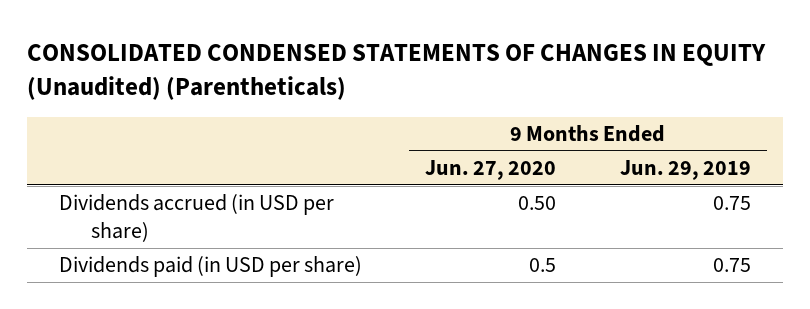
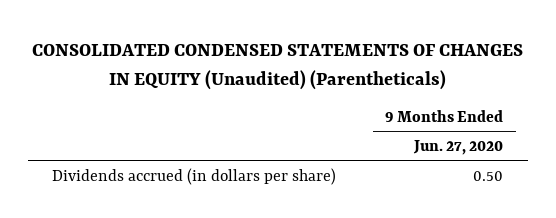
[620,159,752,180] Jun. 29, 2019 -> none
[58,256,362,278] Dividends paid (in USD per share) -> none
[58,194,334,243] Dividends accrued (in USD per share) -> [52,167,337,185] Dividends accrued (in dollars per share)

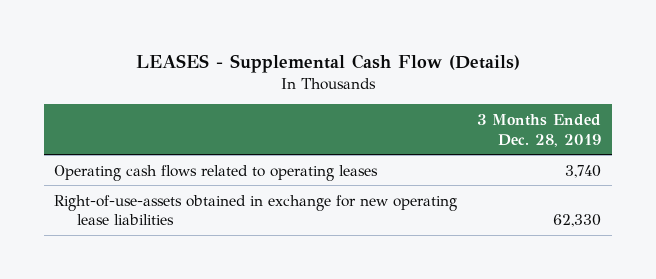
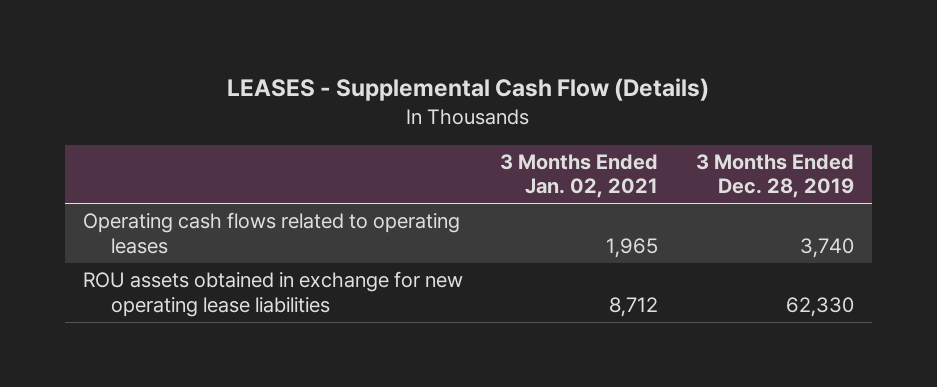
none -> [500,153,659,199] 3 Months Ended Jan. 02, 2021
[54,194,458,226] Right-of-use-assets obtained in exchange for new operating lease liabilities -> [83,271,464,317] ROU assets obtained in exchange for new operating lease liabilities

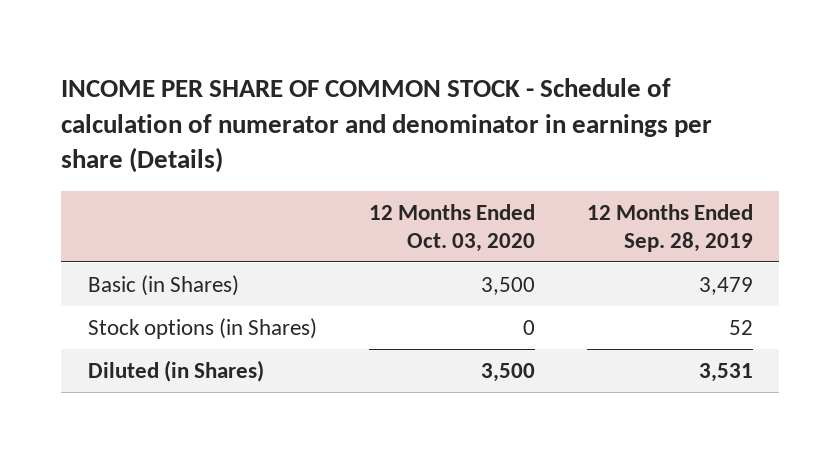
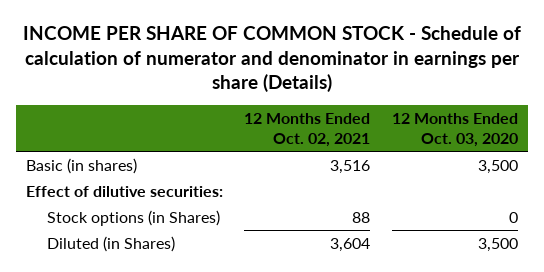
[586,204,753,252] 12 Months Ended Sep. 28, 2019 -> none
none -> [244,112,371,148] 12 Months Ended Oct. 02, 2021
[87,274,239,296] Basic (in Shares) -> [26,157,138,174] Basic (in shares)
none -> [26,185,224,197] Effect of dilutive securities:

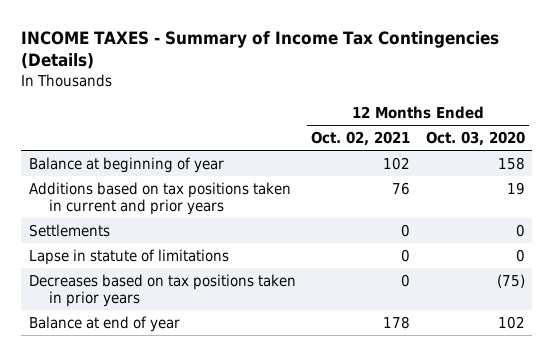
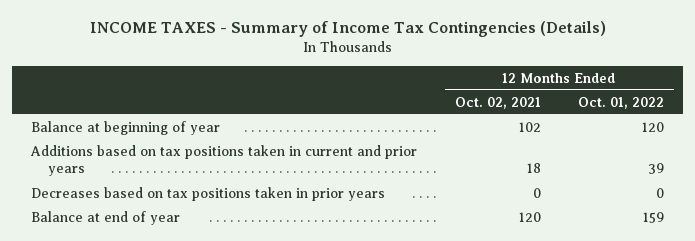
[425,131,525,147] Oct. 03, 2020 -> none
none -> [578,96,665,109] Oct. 01, 2022
[28,223,110,237] Settlements -> none
[28,248,229,265] Lapse in statute of limitations -> none
[392,181,411,195] 76 -> [526,163,541,174] 18
[383,315,411,329] 178 -> [518,211,541,222] 120

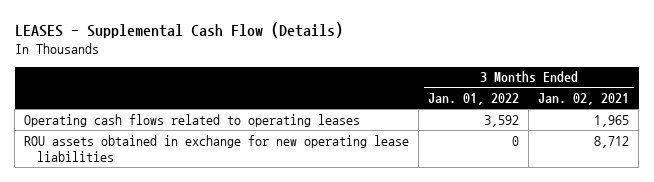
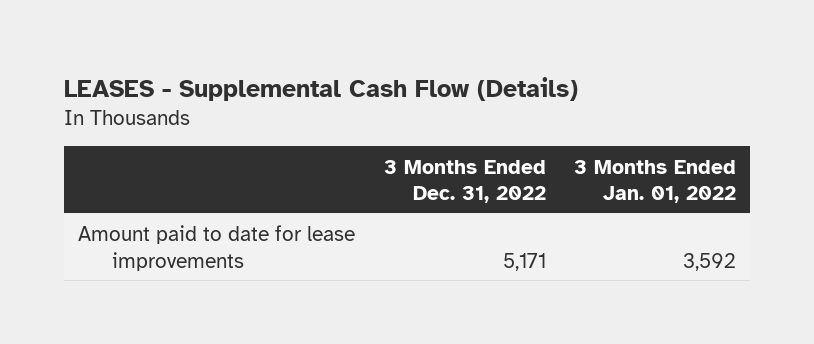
[538,93,630,106] Jan. 02, 2021 -> none
none -> [383,159,546,203] 3 Months Ended Dec. 31, 2022
[24,134,410,163] ROU assets obtained in exchange for new operating lease liabilities -> none
[24,113,361,127] Operating cash flows related to operating leases -> [78,225,356,271] Amount paid to date for lease improvements

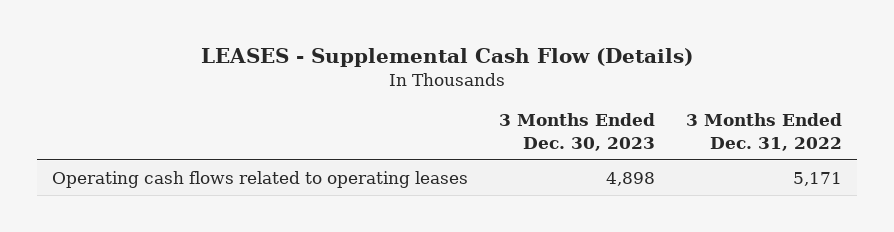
[574,159,737,203] 3 Months Ended Jan. 01, 2022 -> none
none -> [498,113,655,151] 3 Months Ended Dec. 30, 2023
[78,225,356,271] Amount paid to date for lease improvements -> [52,171,469,189] Operating cash flows related to operating leases

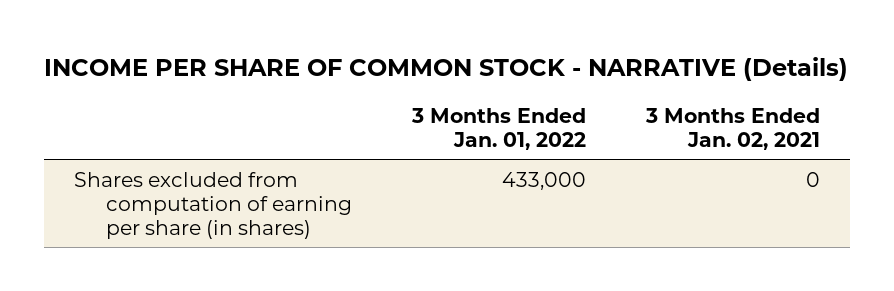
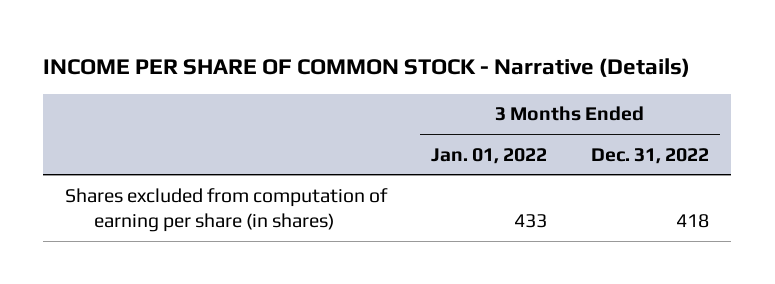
[43,56,848,81] INCOME PER SHARE OF COMMON STOCK - NARRATIVE (Details) -> [43,57,691,77] INCOME PER SHARE OF COMMON STOCK - Narrative (Details)
[645,108,821,151] 3 Months Ended Jan. 02, 2021 -> none
none -> [591,147,710,164] Dec. 31, 2022
[502,171,587,190] 433,000 -> [514,214,548,229] 433

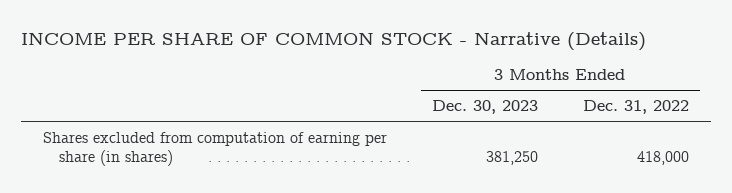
[431,147,548,164] Jan. 01, 2022 -> none
none -> [431,100,538,115] Dec. 30, 2023
[676,214,710,229] 418 -> [636,151,689,166] 418,000

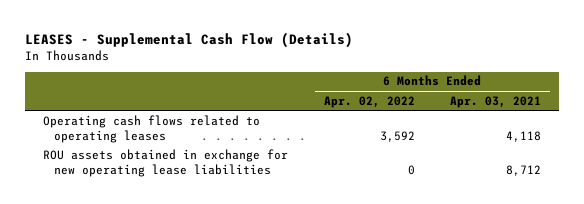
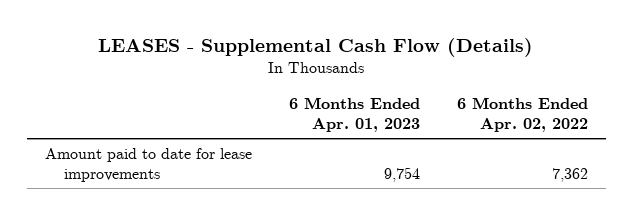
[450,95,542,108] Apr. 03, 2021 -> none
none -> [288,97,420,133] 6 Months Ended Apr. 01, 2023
[42,114,260,143] Operating cash flows related to operating leases -> none
[42,148,288,177] ROU assets obtained in exchange for new operating lease liabilities -> none
none -> [45,148,253,183] Amount paid to date for lease improvements

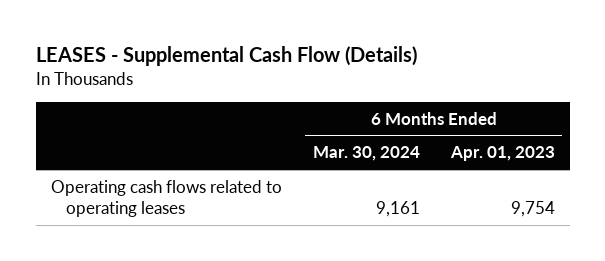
[456,97,588,133] 6 Months Ended Apr. 02, 2022 -> none
none -> [312,146,420,162] Mar. 30, 2024
[45,148,253,183] Amount paid to date for lease improvements -> [50,179,282,217] Operating cash flows related to operating leases

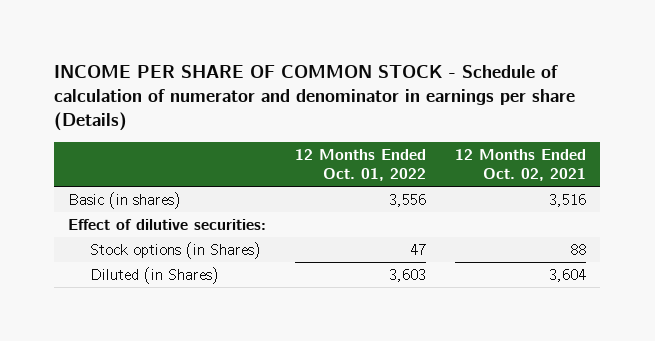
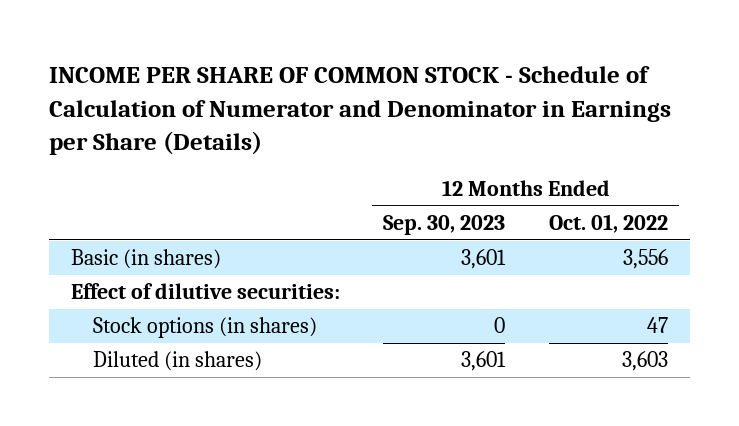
[54,65,576,132] INCOME PER SHARE OF COMMON STOCK - Schedule of calculation of numerator and denominator in earnings per share (Details) -> [49,65,672,156] INCOME PER SHARE OF COMMON STOCK - Schedule of Calculation of Numerator and Denominator in Earnings per Share (Details)
[455,148,587,182] 12 Months Ended Oct. 02, 2021 -> none
none -> [383,215,506,236] Sep. 30, 2023
[90,241,262,259] Stock options (in Shares) -> [93,317,318,339] Stock options (in shares)
[90,266,220,284] Diluted (in Shares) -> [93,351,263,372] Diluted (in shares)

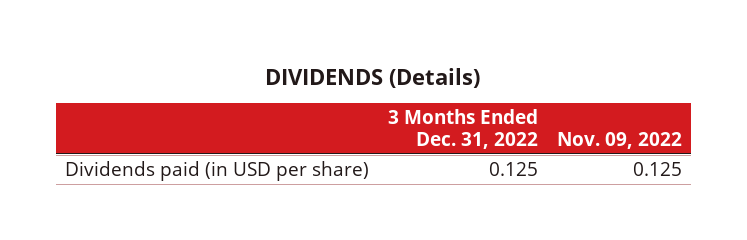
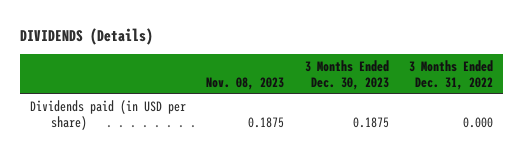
[556,131,682,149] Nov. 09, 2022 -> none
none -> [206,76,285,90] Nov. 08, 2023
none -> [304,59,389,90] 3 Months Ended Dec. 30, 2023
[488,162,538,177] 0.125 -> [463,117,494,129] 0.000

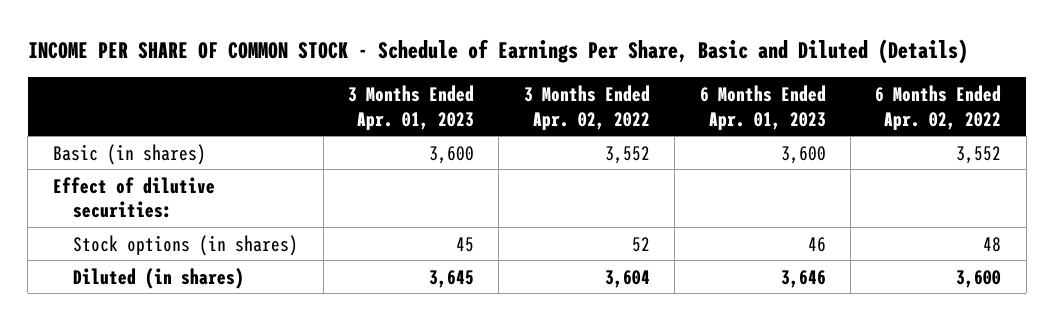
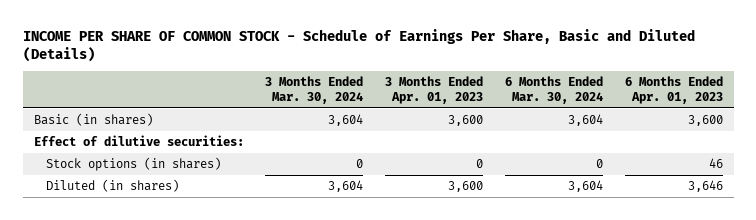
[523,84,650,130] 3 Months Ended Apr. 02, 2022 -> none
[875,84,1002,130] 6 Months Ended Apr. 02, 2022 -> none
none -> [265,76,364,105] 3 Months Ended Mar. 30, 2024
none -> [504,76,603,105] 6 Months Ended Mar. 30, 2024
[456,236,475,252] 45 -> [476,159,484,169] 0
[429,269,475,288] 3,645 -> [448,181,484,193] 3,600

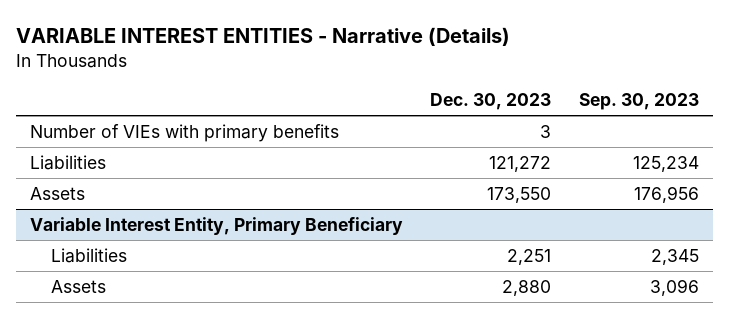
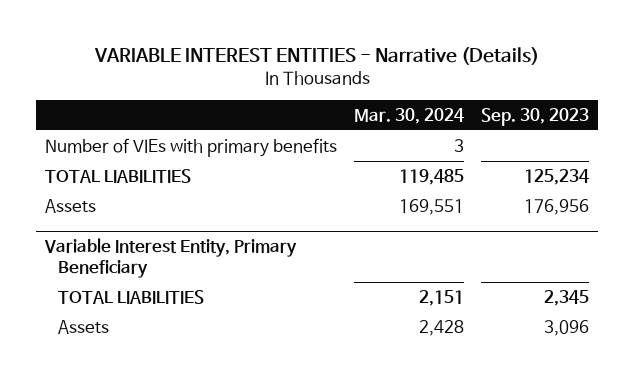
[430,92,552,110] Dec. 30, 2023 -> none
none -> [353,107,464,124] Mar. 30, 2024
[29,154,106,170] Liabilities -> [44,168,191,183] TOTAL LIABILITIES
[50,247,127,263] Liabilities -> [58,289,205,304] TOTAL LIABILITIES

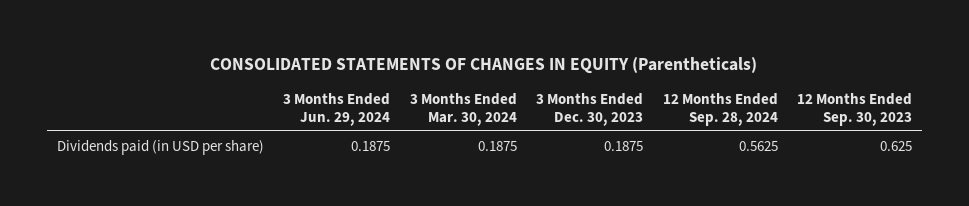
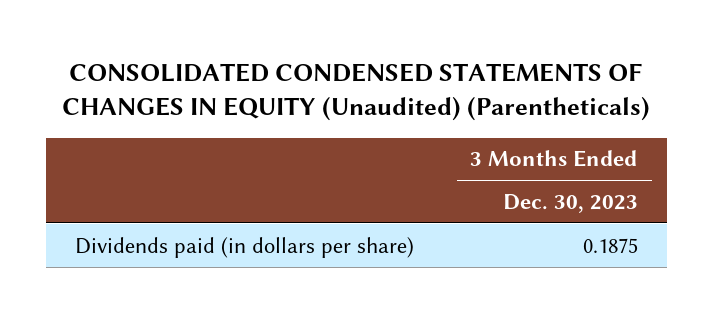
[210,57,758,75] CONSOLIDATED STATEMENTS OF CHANGES IN EQUITY (Parentheticals) -> [62,62,651,122] CONSOLIDATED CONDENSED STATEMENTS OF CHANGES IN EQUITY (Unaudited) (Parentheticals)
[283,93,391,127] 3 Months Ended Jun. 29, 2024 -> none
[409,93,517,127] 3 Months Ended Mar. 30, 2024 -> none
[662,93,778,127] 12 Months Ended Sep. 28, 2024 -> none
[797,93,913,127] 12 Months Ended Sep. 30, 2023 -> none
[56,139,264,155] Dividends paid (in USD per share) -> [74,236,414,258] Dividends paid (in dollars per share)

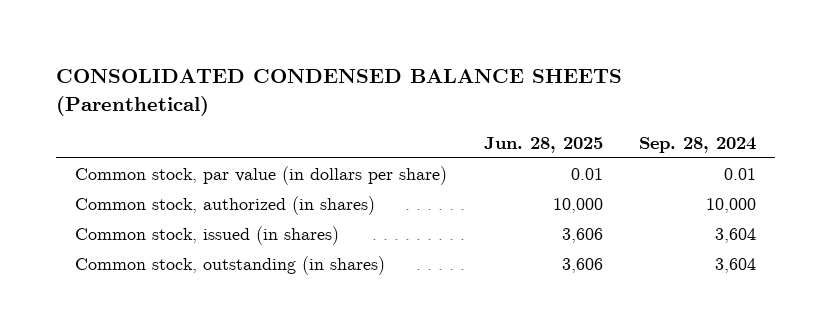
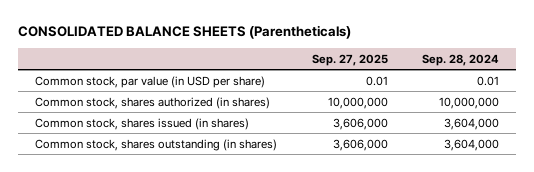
[56,69,623,116] CONSOLIDATED CONDENSED BALANCE SHEETS (Parenthetical) -> [17,25,351,40] CONSOLIDATED BALANCE SHEETS (Parentheticals)
[483,137,603,154] Jun. 28, 2025 -> none
none -> [311,53,388,66] Sep. 27, 2025
[74,165,447,185] Common stock, par value (in dollars per share) -> [35,75,266,88] Common stock, par value (in USD per share)
[74,195,375,215] Common stock, authorized (in shares) -> [35,96,271,109] Common stock, shares authorized (in shares)
[706,197,757,213] 10,000 -> [439,96,500,109] 10,000,000
[74,225,339,245] Common stock, issued (in shares) -> [35,117,250,130] Common stock, shares issued (in shares)
[715,227,757,243] 3,604 -> [444,117,500,130] 3,604,000
[74,255,385,275] Common stock, outstanding (in shares) -> [35,138,278,151] Common stock, shares outstanding (in shares)
[715,257,757,273] 3,604 -> [444,138,500,151] 3,604,000

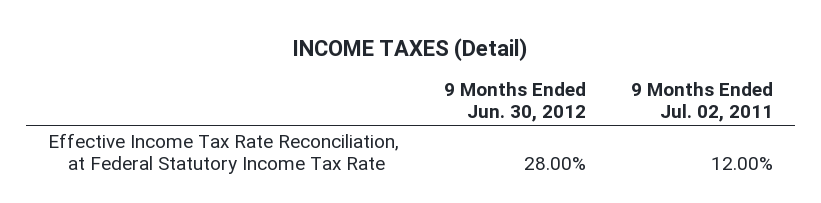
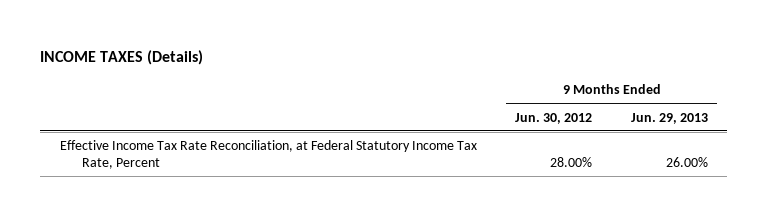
[292,37,528,61] INCOME TAXES (Detail) -> [40,50,204,66] INCOME TAXES (Details)
[630,81,773,123] 9 Months Ended Jul. 02, 2011 -> none
none -> [630,112,708,124] Jun. 29, 2013
[48,132,400,175] Effective Income Tax Rate Reconciliation, at Federal Statutory Income Tax Rate -> [59,140,477,170] Effective Income Tax Rate Reconciliation, at Federal Statutory Income Tax Rate, Percent

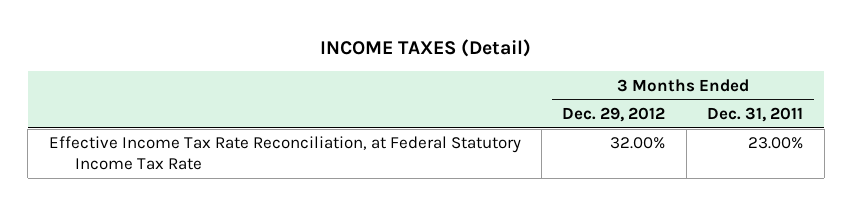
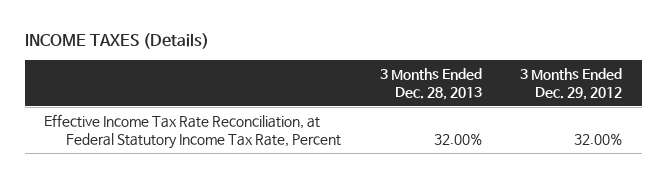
[319,39,531,58] INCOME TAXES (Detail) -> [24,33,209,50] INCOME TAXES (Details)
[707,106,804,122] Dec. 31, 2011 -> none
none -> [379,68,482,100] 3 Months Ended Dec. 28, 2013
[48,136,521,171] Effective Income Tax Rate Reconciliation, at Federal Statutory Income Tax Rate -> [44,114,341,149] Effective Income Tax Rate Reconciliation, at Federal Statutory Income Tax Rate, Percent

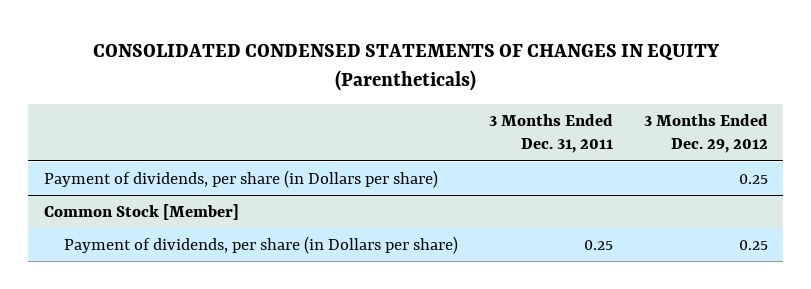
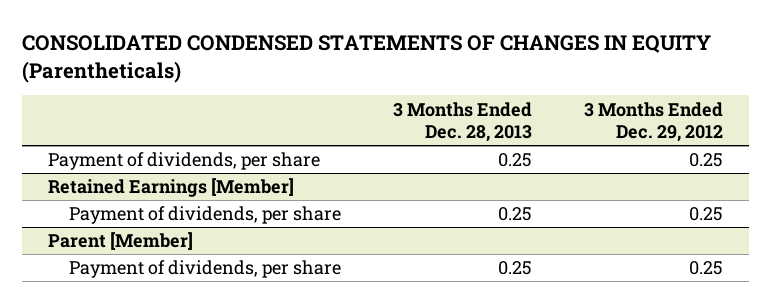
[489,114,614,154] 3 Months Ended Dec. 31, 2011 -> none
none -> [392,101,532,142] 3 Months Ended Dec. 28, 2013
[43,203,239,220] Common Stock [Member] -> none
[43,169,438,188] Payment of dividends, per share (in Dollars per share) -> [48,152,321,171] Payment of dividends, per share
none -> [48,178,295,198] Retained Earnings [Member]
[64,235,459,254] Payment of dividends, per share (in Dollars per share) -> [68,206,341,225] Payment of dividends, per share
none -> [48,232,194,251] Parent [Member]
none -> [68,260,341,279] Payment of dividends, per share

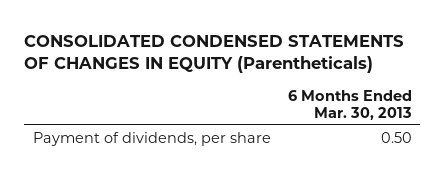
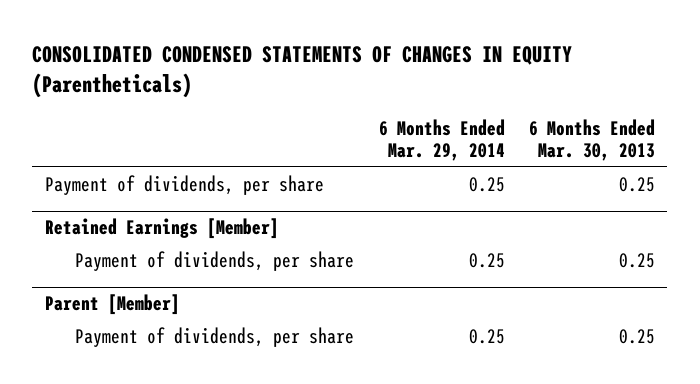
none -> [378,118,505,162] 6 Months Ended Mar. 29, 2014
[380,132,412,144] 0.50 -> [619,176,656,192] 0.25
none -> [44,218,279,240] Retained Earnings [Member]
none -> [75,250,355,271] Payment of dividends, per share
none -> [44,294,180,316] Parent [Member]
none -> [75,326,355,347] Payment of dividends, per share

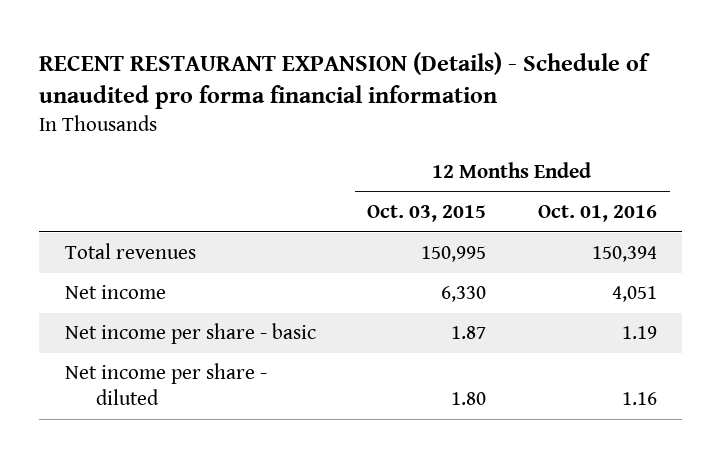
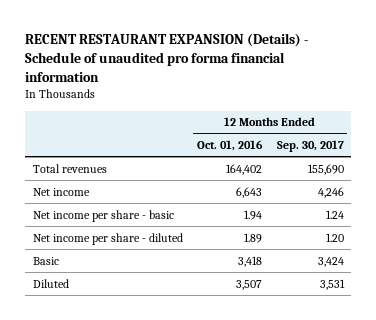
[367,205,487,223] Oct. 03, 2015 -> none
none -> [276,140,344,153] Sep. 30, 2017
[591,246,657,263] 150,394 -> [226,163,263,175] 164,402
[611,286,657,303] 4,051 -> [236,186,263,198] 6,643
[621,326,657,340] 1.19 -> [244,209,263,220] 1.94
[621,392,657,406] 1.16 -> [244,232,263,243] 1.89
none -> [32,256,59,265] Basic
none -> [32,278,69,288] Diluted

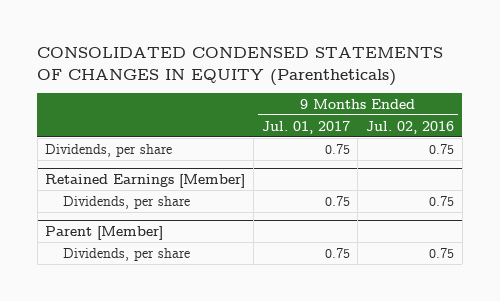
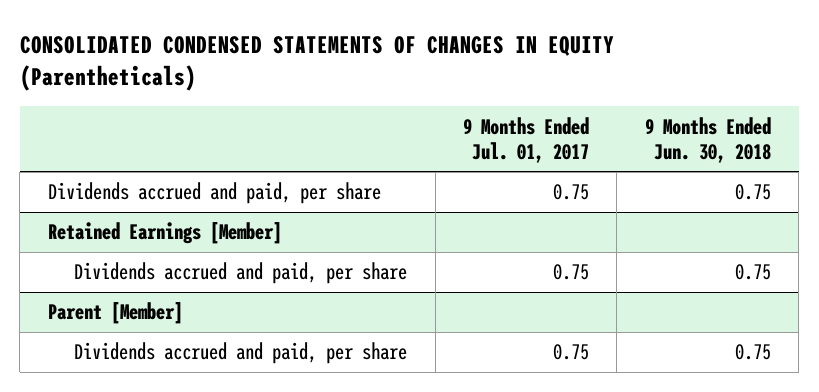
[366,120,455,134] Jul. 02, 2016 -> none
none -> [644,116,771,163] 9 Months Ended Jun. 30, 2018
[45,143,173,157] Dividends, per share -> [47,182,381,205] Dividends accrued and paid, per share
[62,195,190,209] Dividends, per share -> [74,262,408,285] Dividends accrued and paid, per share
[62,247,190,261] Dividends, per share -> [74,342,408,365] Dividends accrued and paid, per share

